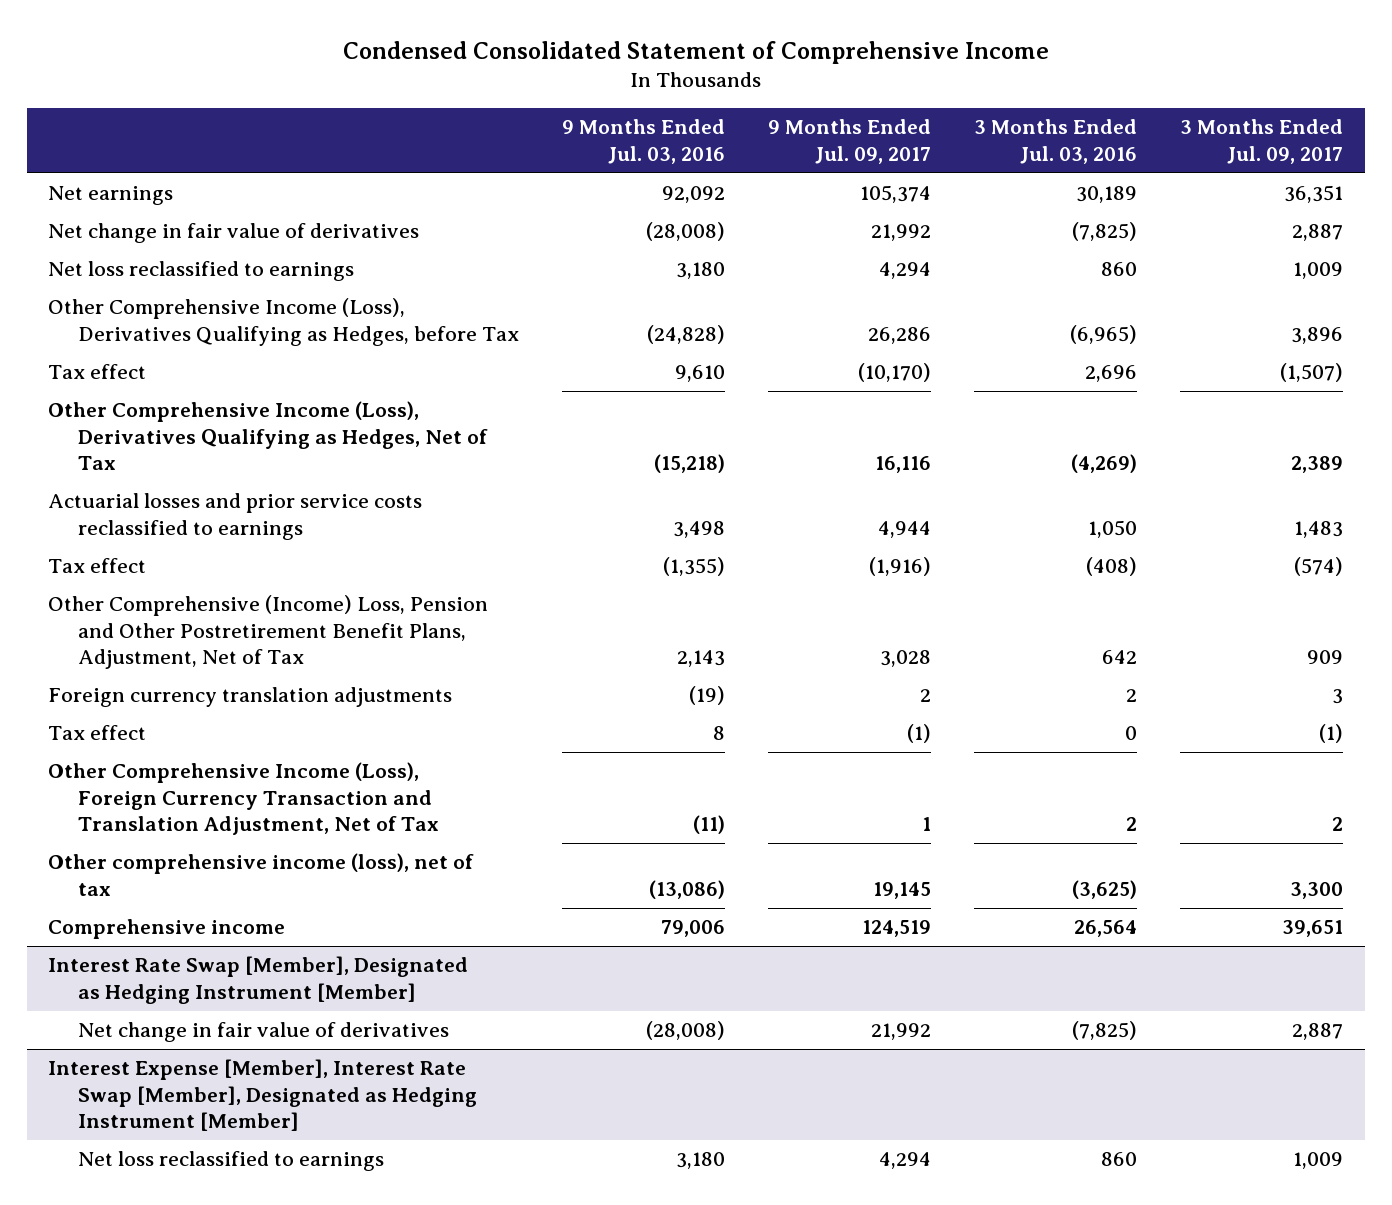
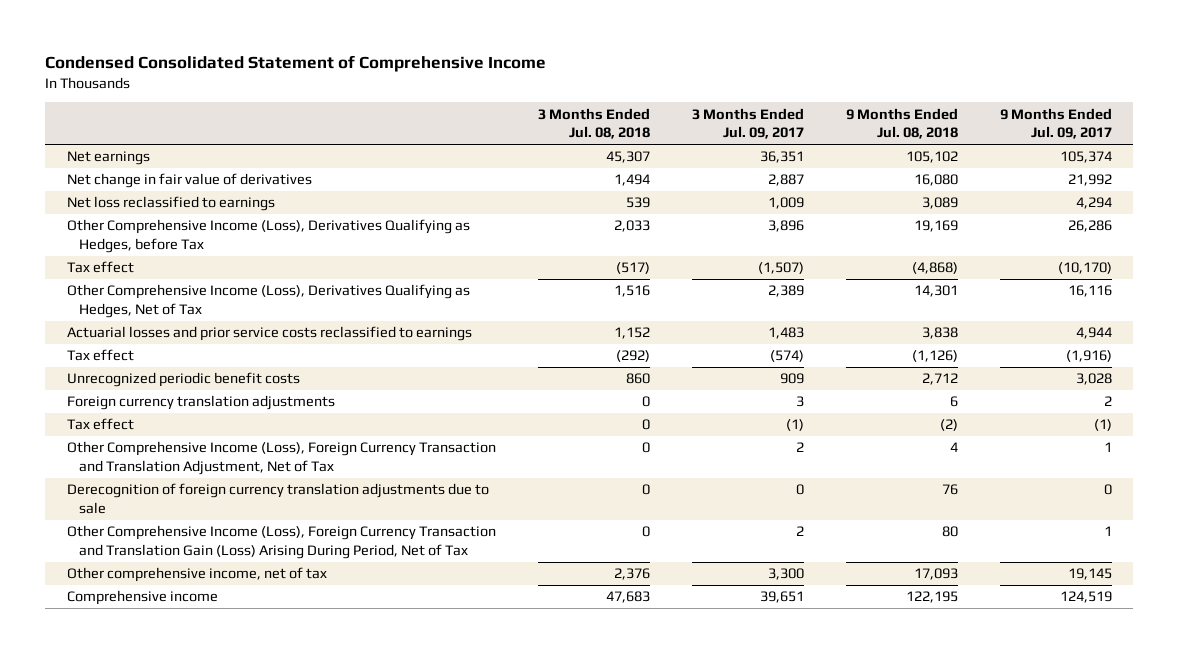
[562,119,726,164] 9 Months Ended Jul. 03, 2016 -> none
[974,119,1138,164] 3 Months Ended Jul. 03, 2016 -> none
none -> [537,107,650,140] 3 Months Ended Jul. 08, 2018
none -> [846,107,959,140] 9 Months Ended Jul. 08, 2018
[48,595,489,670] Other Comprehensive (Income) Loss, Pension and Other Postretirement Benefit Plans, Adjustment, Net of Tax -> [66,372,300,388] Unrecognized periodic benefit costs
none -> [66,483,489,514] Derecognition of foreign currency translation adjustments due to sale
none -> [66,525,496,559] Other Comprehensive Income (Loss), Foreign Currency Transaction and Translation Gain (Loss) Arising During Period, Net of Tax
[48,853,475,896] Other comprehensive income (loss), net of tax -> [66,567,327,583] Other comprehensive income, net of tax
[48,956,469,1004] Interest Rate Swap [Member], Designated as Hedging Instrument [Member] -> none
[77,1022,449,1043] Net change in fair value of derivatives -> none
[48,1059,477,1132] Interest Expense [Member], Interest Rate Swap [Member], Designated as Hedging Instrument [Member] -> none
[77,1151,384,1172] Net loss reclassified to earnings -> none

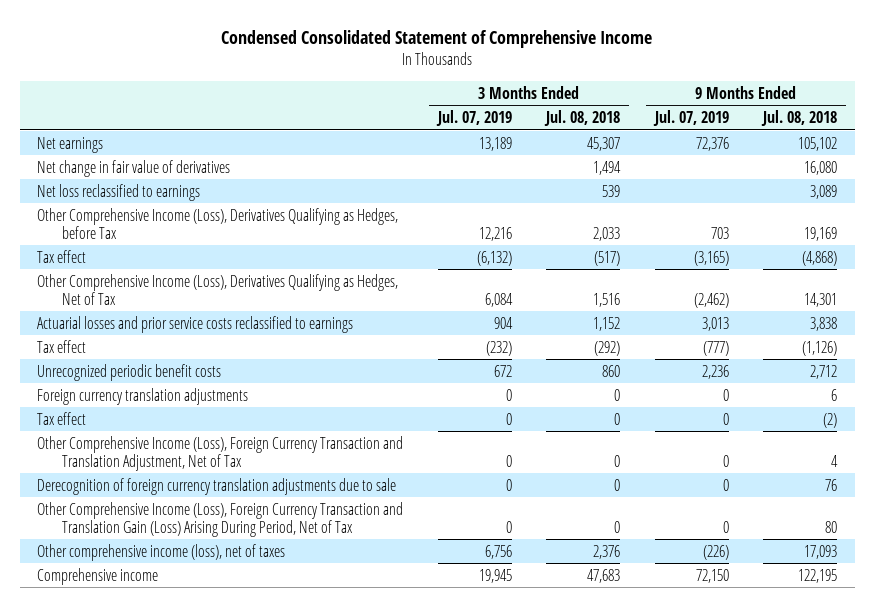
[691,107,804,140] 3 Months Ended Jul. 09, 2017 -> none
[1000,107,1113,140] 9 Months Ended Jul. 09, 2017 -> none
none -> [435,109,512,126] Jul. 07, 2019
none -> [652,109,729,126] Jul. 07, 2019
[66,567,327,583] Other comprehensive income, net of tax -> [36,543,285,561] Other comprehensive income (loss), net of taxes

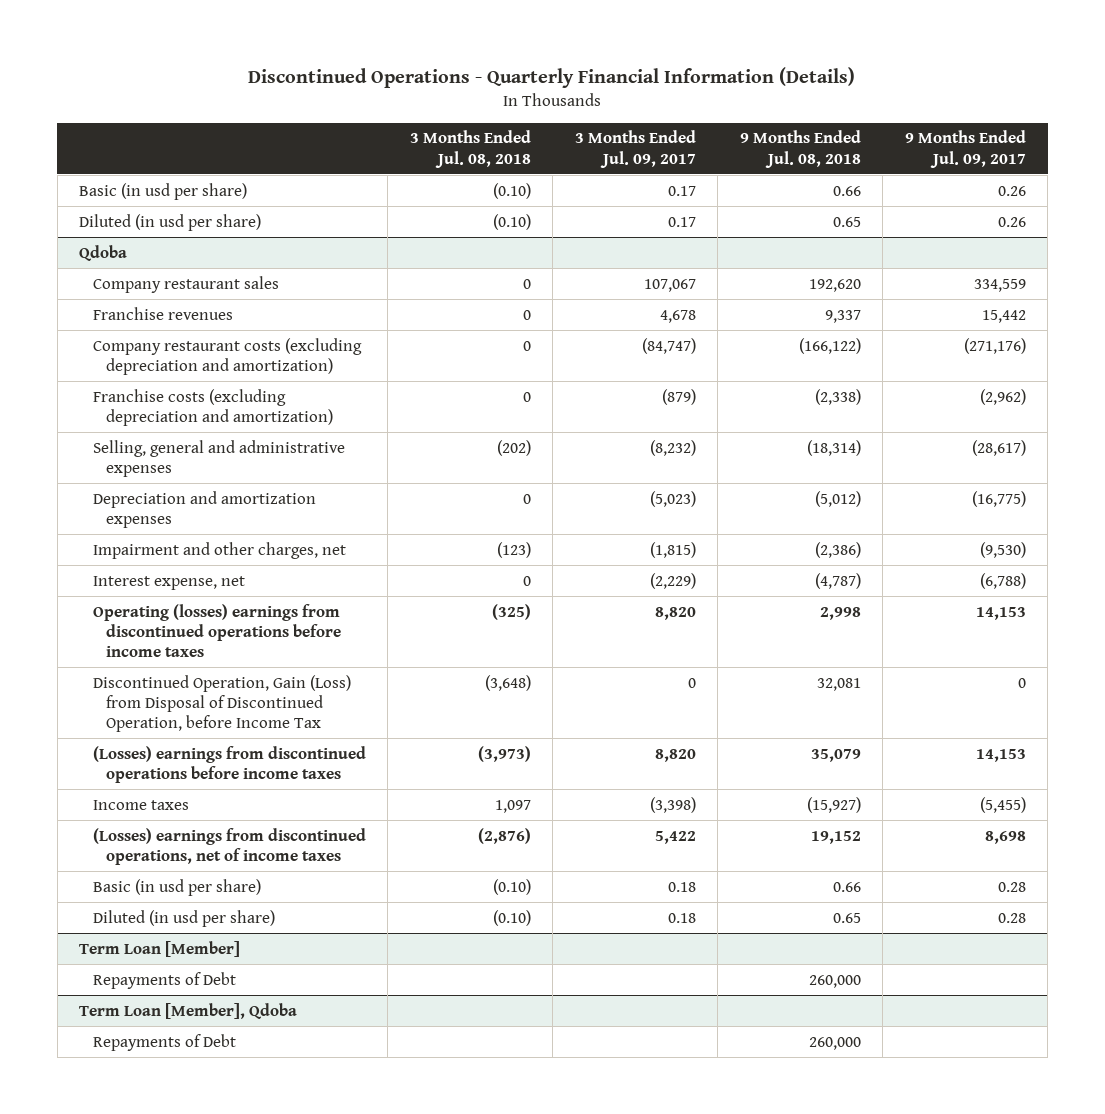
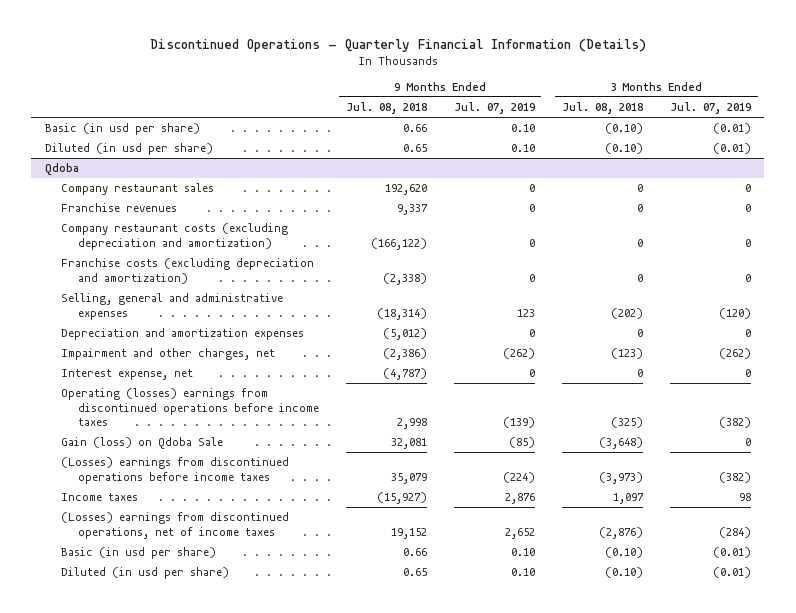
[574,130,696,168] 3 Months Ended Jul. 09, 2017 -> none
[904,130,1026,168] 9 Months Ended Jul. 09, 2017 -> none
none -> [453,102,535,115] Jul. 07, 2019
none -> [669,102,751,115] Jul. 07, 2019
[92,674,351,733] Discontinued Operation, Gain (Loss) from Disposal of Discontinued Operation, before Income Tax -> [61,437,224,450] Gain (loss) on Qdoba Sale
[79,940,241,957] Term Loan [Member] -> none
[92,971,236,989] Repayments of Debt -> none
[79,1002,298,1019] Term Loan [Member], Qdoba -> none
[92,1033,236,1051] Repayments of Debt -> none

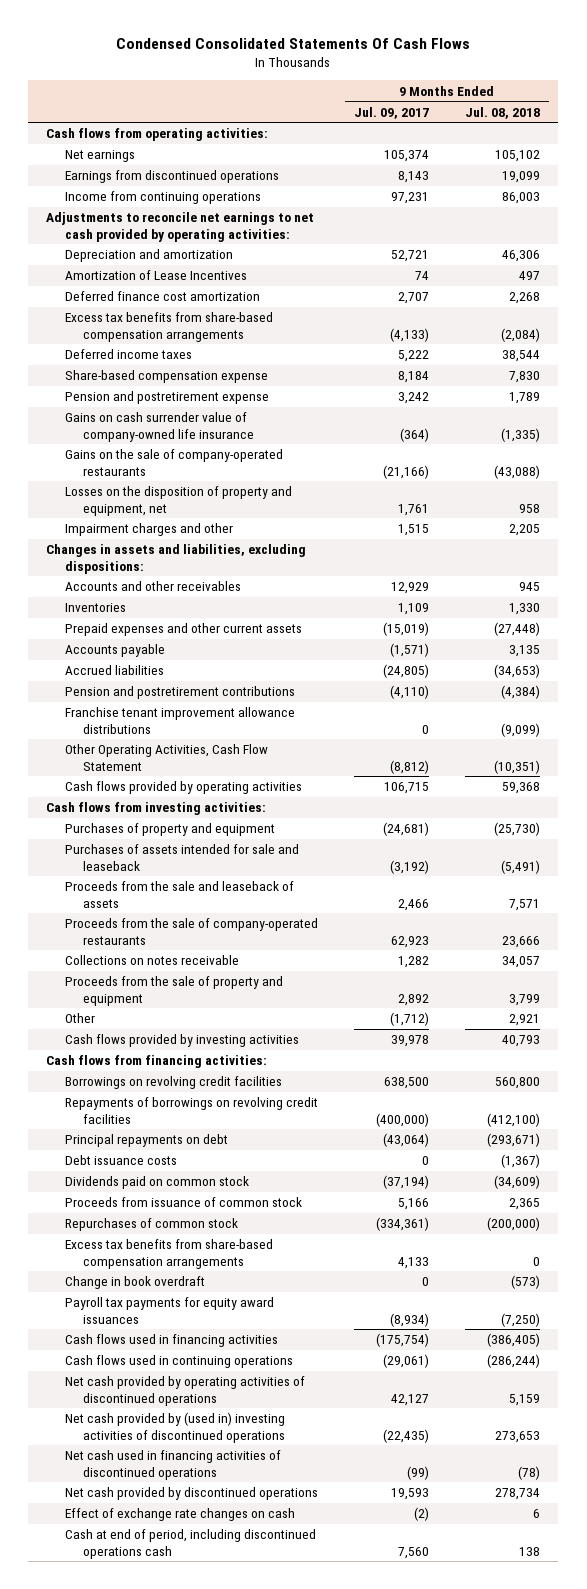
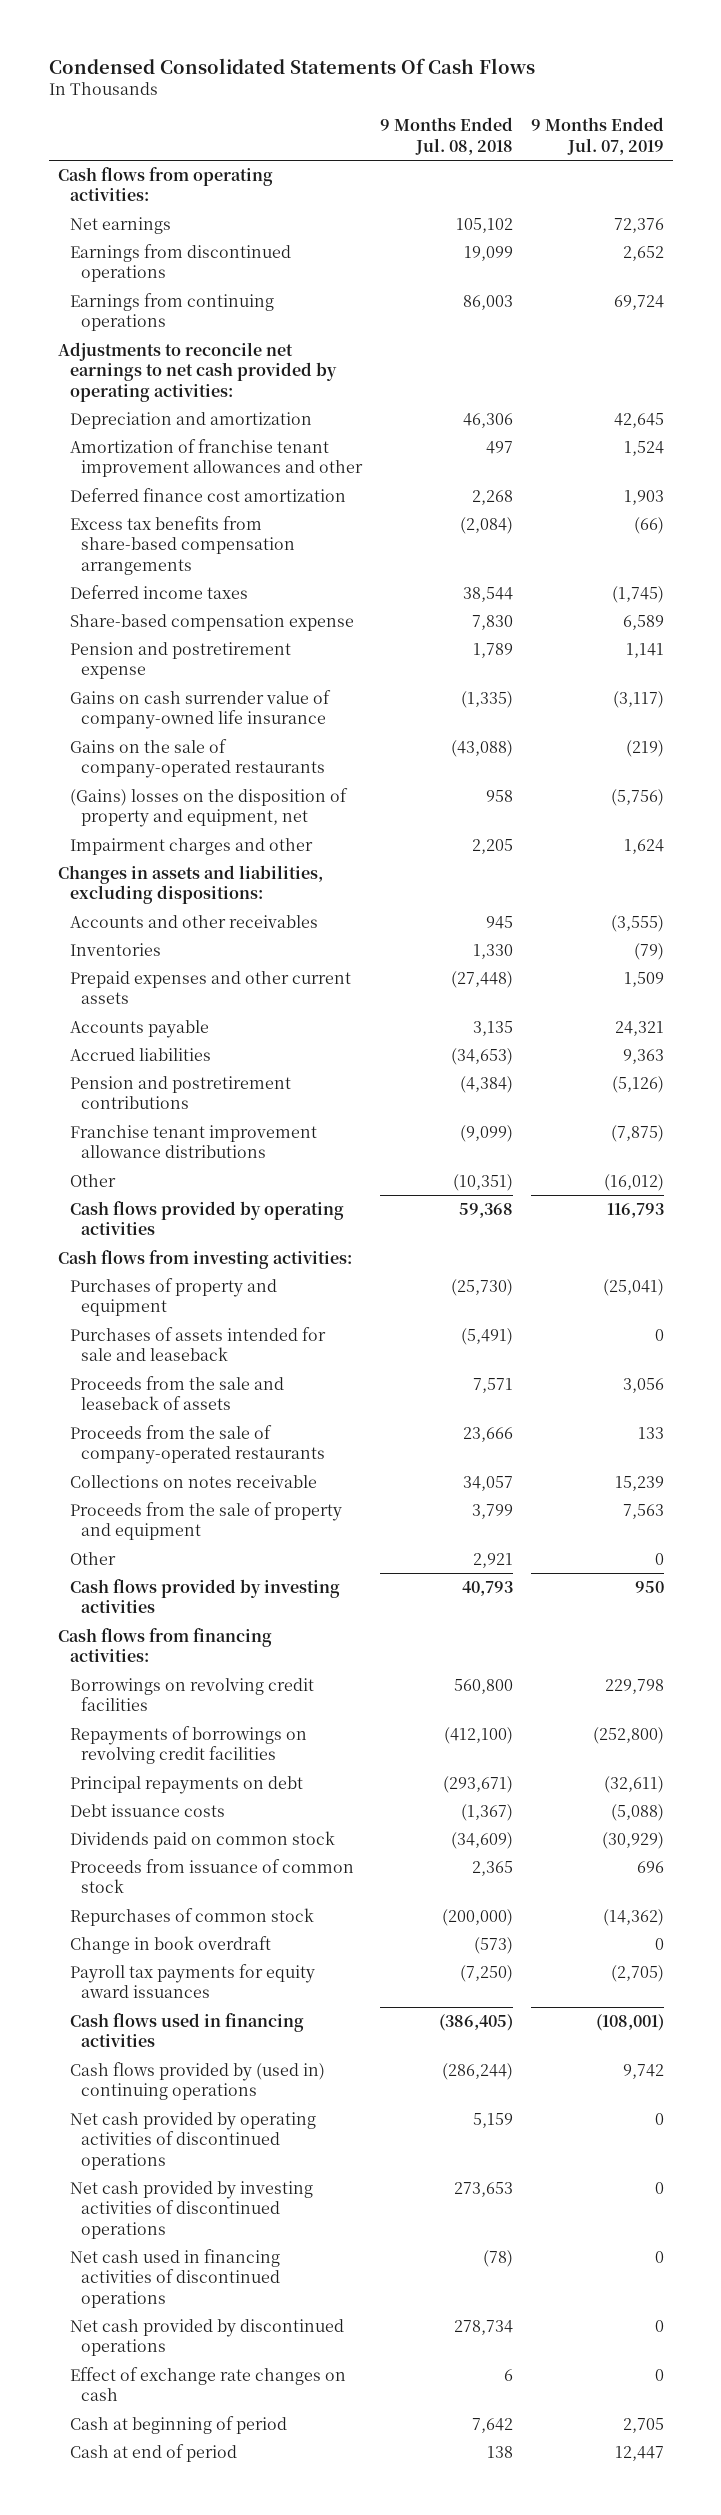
[353,106,429,119] Jul. 09, 2017 -> none
none -> [530,117,664,155] 9 Months Ended Jul. 07, 2019
[64,191,261,205] Income from continuing operations -> [69,292,274,332] Earnings from continuing operations
[64,270,247,281] Amortization of Lease Incentives -> [69,438,364,478] Amortization of franchise tenant improvement allowances and other
[64,486,292,516] Losses on the disposition of property and equipment, net -> [69,787,348,828] (Gains) losses on the disposition of property and equipment, net
[64,744,268,771] Other Operating Activities, Cash Flow Statement -> [69,1173,116,1187] Other
[64,1239,273,1269] Excess tax benefits from share-based compensation arrangements -> none
[64,1355,293,1369] Cash flows used in continuing operations -> [69,2061,325,2101] Cash flows provided by (used in) continuing operations
[64,1412,285,1443] Net cash provided by (used in) investing activities of discontinued operations -> [69,2180,313,2239] Net cash provided by investing activities of discontinued operations
[64,1529,316,1559] Cash at end of period, including discontinued operations cash -> [69,2415,287,2434] Cash at beginning of period
[519,1546,541,1556] 138 -> [472,2417,514,2433] 7,642
none -> [69,2443,237,2462] Cash at end of period

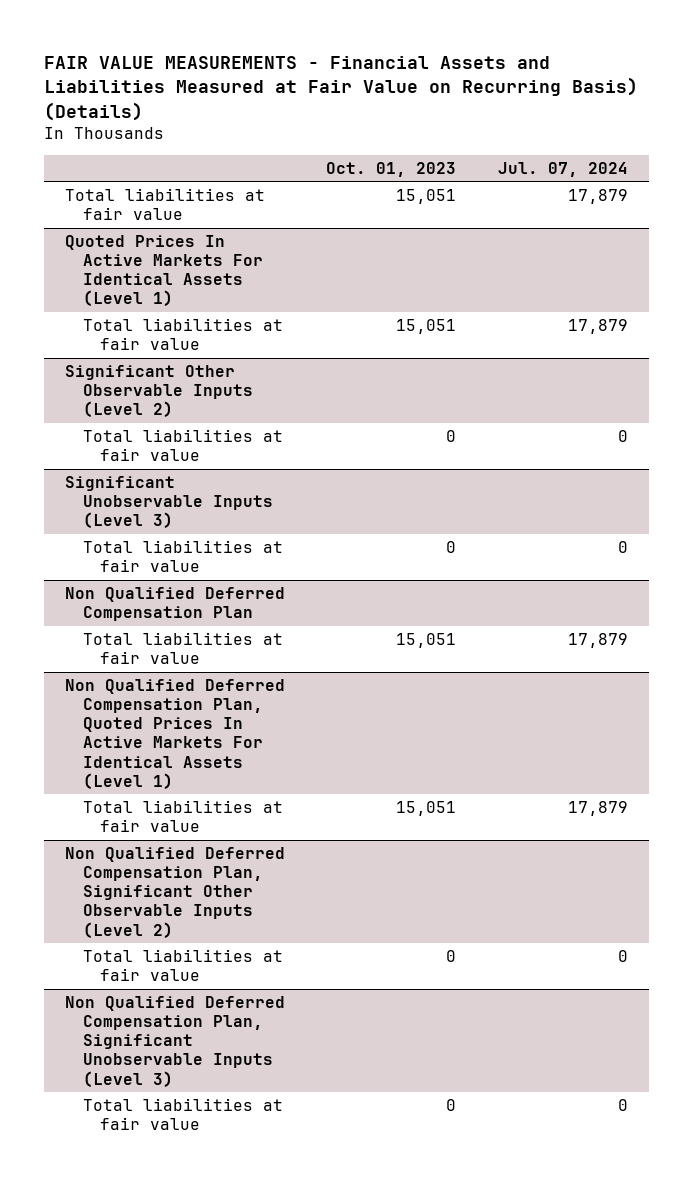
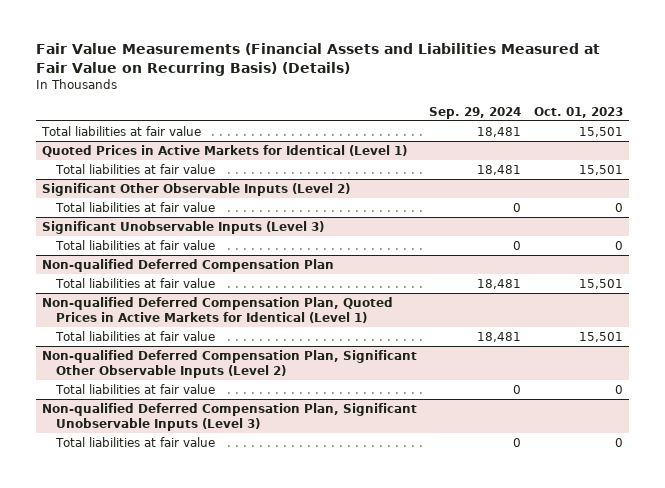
[44,55,639,121] FAIR VALUE MEASUREMENTS - Financial Assets and Liabilities Measured at Fair Value on Recurring Basis) (Details) -> [35,43,600,77] Fair Value Measurements (Financial Assets and Liabilities Measured at Fair Value on Recurring Basis) (Details)
[497,161,628,177] Jul. 07, 2024 -> none
none -> [429,106,522,119] Sep. 29, 2024
[396,189,457,205] 15,051 -> [578,127,623,138] 15,501
[65,235,263,307] Quoted Prices In Active Markets For Identical Assets (Level 1) -> [41,145,407,158] Quoted Prices in Active Markets for Identical (Level 1)
[396,319,457,335] 15,051 -> [578,165,623,176] 15,501
[65,587,286,622] Non Qualified Deferred Compensation Plan -> [41,259,334,273] Non-qualified Deferred Compensation Plan
[396,633,457,649] 15,051 -> [578,279,623,290] 15,501
[65,679,286,789] Non Qualified Deferred Compensation Plan, Quoted Prices In Active Markets For Identical Assets (Level 1) -> [41,297,393,323] Non-qualified Deferred Compensation Plan, Quoted Prices in Active Markets for Identical (Level 1)
[396,801,457,817] 15,051 -> [578,332,623,343] 15,501
[65,847,286,938] Non Qualified Deferred Compensation Plan, Significant Other Observable Inputs (Level 2) -> [41,350,417,378] Non-qualified Deferred Compensation Plan, Significant Other Observable Inputs (Level 2)
[65,996,286,1087] Non Qualified Deferred Compensation Plan, Significant Unobservable Inputs (Level 3) -> [41,403,417,431] Non-qualified Deferred Compensation Plan, Significant Unobservable Inputs (Level 3)

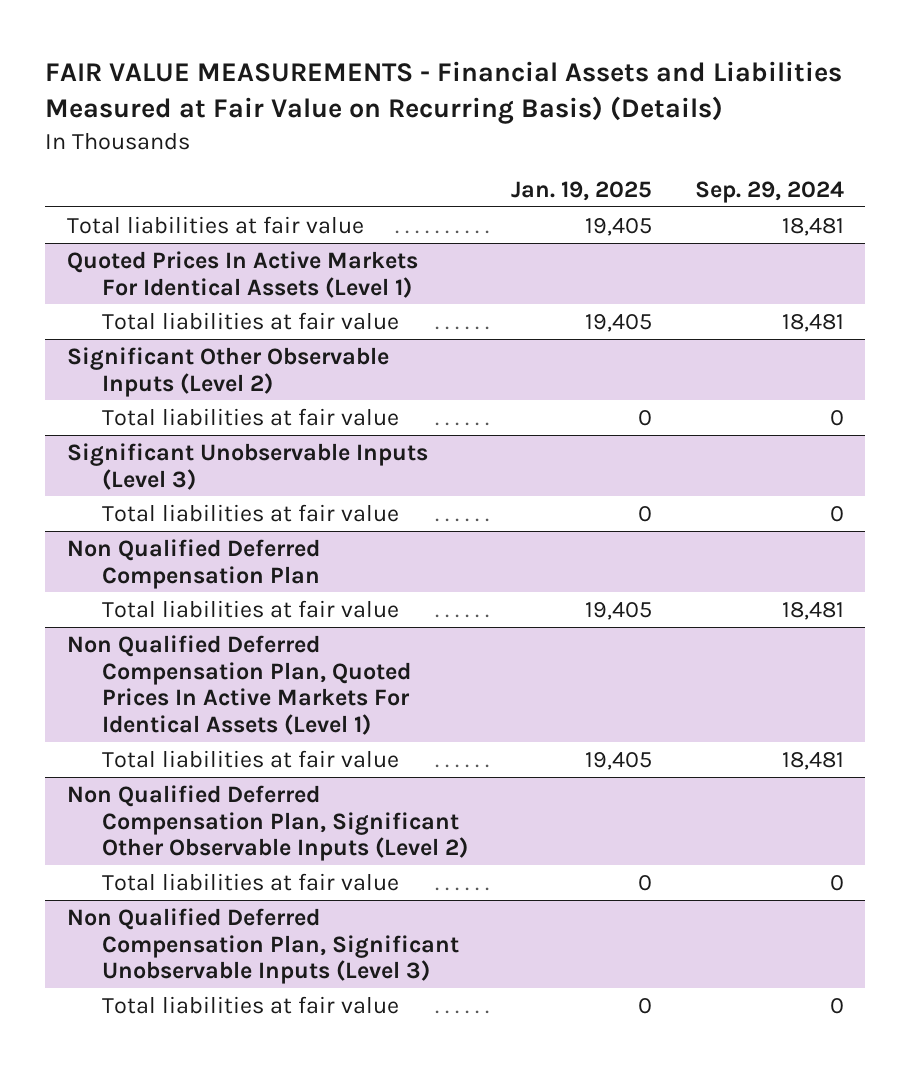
[35,43,600,77] Fair Value Measurements (Financial Assets and Liabilities Measured at Fair Value on Recurring Basis) (Details) -> [44,61,842,125] FAIR VALUE MEASUREMENTS - Financial Assets and Liabilities Measured at Fair Value on Recurring Basis) (Details)
[533,106,623,118] Oct. 01, 2023 -> none
none -> [510,180,652,201] Jan. 19, 2025
[41,145,407,158] Quoted Prices in Active Markets for Identical (Level 1) -> [66,250,418,298] Quoted Prices In Active Markets For Identical Assets (Level 1)
[41,259,334,273] Non-qualified Deferred Compensation Plan -> [66,538,320,589] Non Qualified Deferred Compensation Plan
[41,297,393,323] Non-qualified Deferred Compensation Plan, Quoted Prices in Active Markets for Identical (Level 1) -> [66,634,411,736] Non Qualified Deferred Compensation Plan, Quoted Prices In Active Markets For Identical Assets (Level 1)
[41,350,417,378] Non-qualified Deferred Compensation Plan, Significant Other Observable Inputs (Level 2) -> [66,784,468,862] Non Qualified Deferred Compensation Plan, Significant Other Observable Inputs (Level 2)
[41,403,417,431] Non-qualified Deferred Compensation Plan, Significant Unobservable Inputs (Level 3) -> [66,907,459,985] Non Qualified Deferred Compensation Plan, Significant Unobservable Inputs (Level 3)

